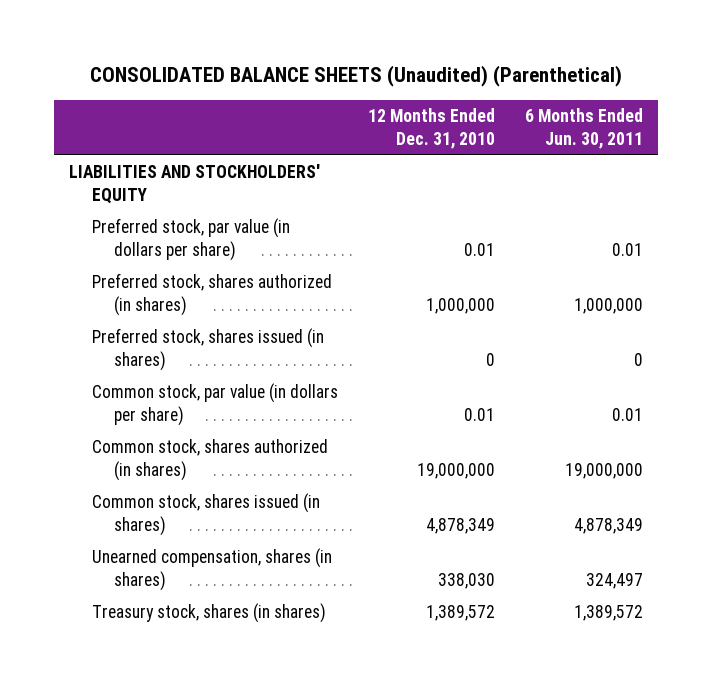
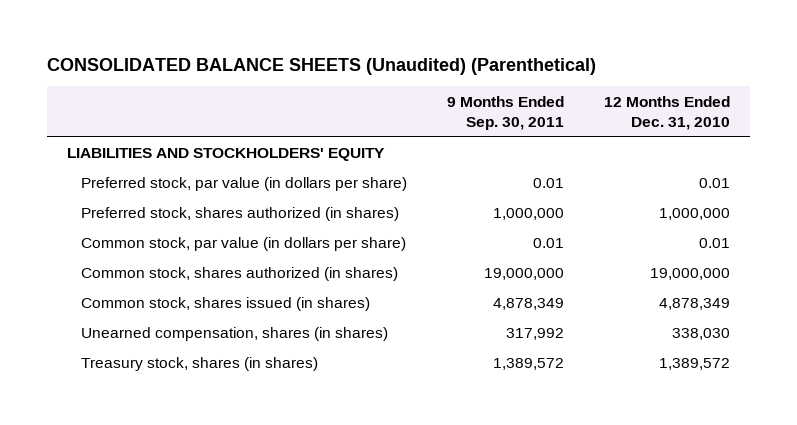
[524,107,643,149] 6 Months Ended Jun. 30, 2011 -> none
none -> [446,95,564,130] 9 Months Ended Sep. 30, 2011
[91,328,324,372] Preferred stock, shares issued (in shares) -> none

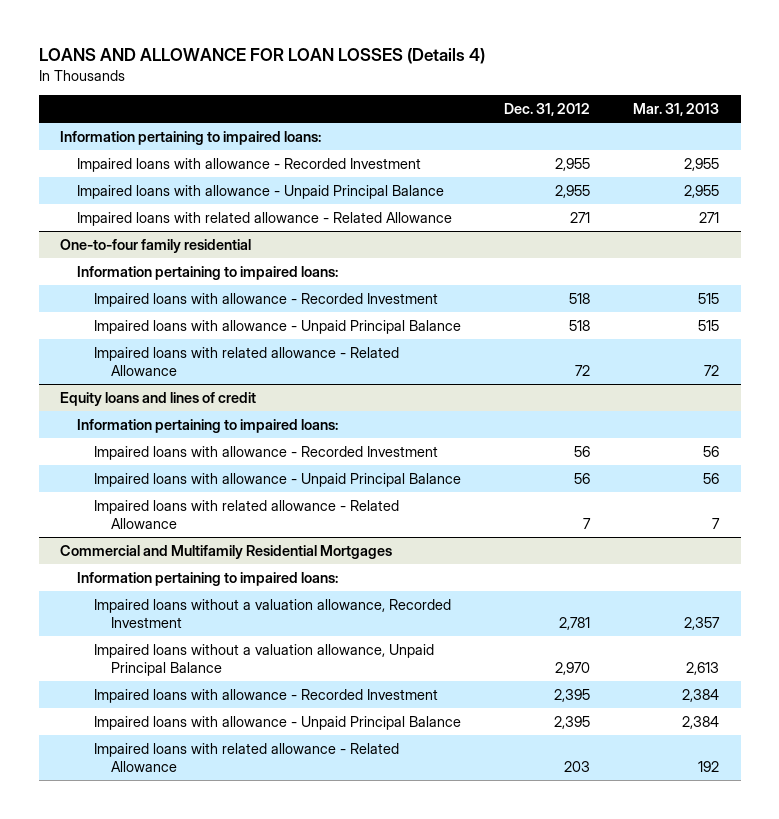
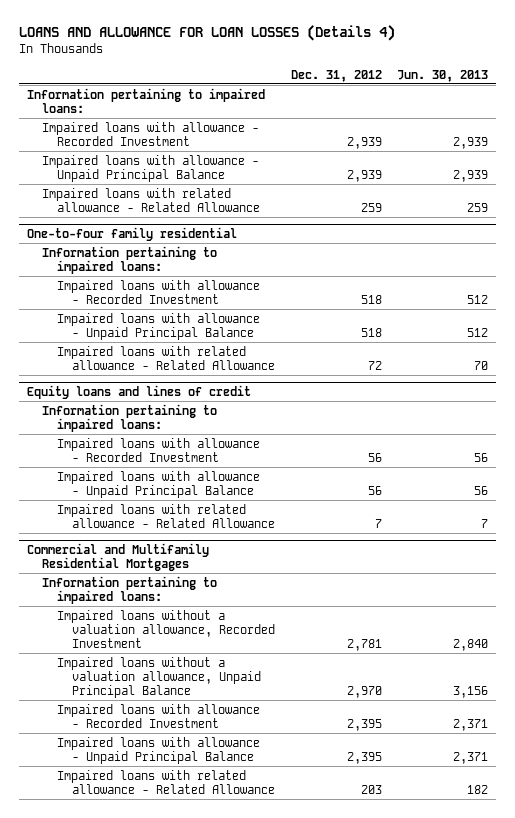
[633,103,720,117] Mar. 31, 2013 -> none
none -> [397,69,489,82] Jun. 30, 2013
[555,157,591,171] 2,955 -> [346,136,382,149] 2,939
[555,184,591,198] 2,955 -> [346,169,382,182] 2,939
[570,211,591,223] 271 -> [360,202,382,212] 259

